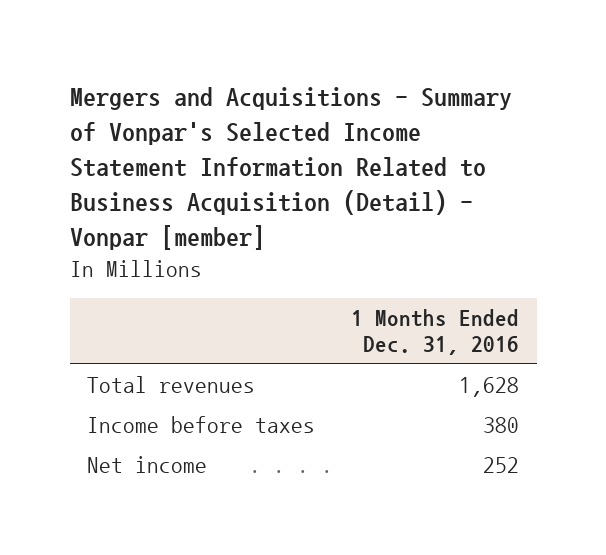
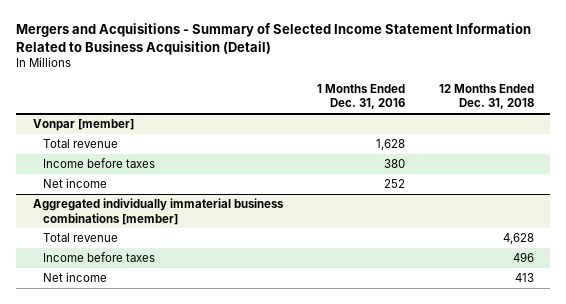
[69,86,512,251] Mergers and Acquisitions - Summary of Vonpar's Selected Income Statement Information Related to Business Acquisition (Detail) - Vonpar [member] -> [15,22,531,55] Mergers and Acquisitions - Summary of Selected Income Statement Information Related to Business Acquisition (Detail)
none -> [438,83,534,110] 12 Months Ended Dec. 31, 2018
none -> [32,119,134,132] Vonpar [member]
[87,376,256,394] Total revenues -> [42,139,118,149] Total revenue
none -> [32,198,284,225] Aggregated individually immaterial business combinations [member]
none -> [42,233,118,243] Total revenue
none -> [42,252,155,263] Income before taxes
none -> [42,272,107,283] Net income

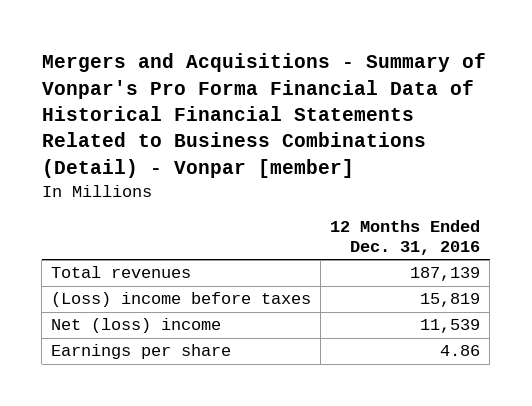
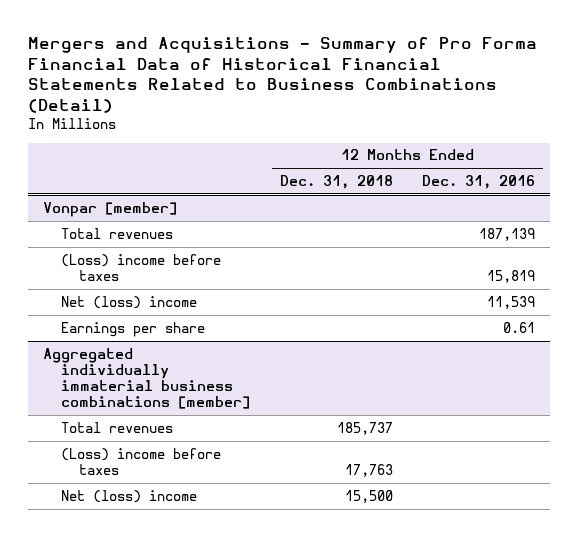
[41,53,486,178] Mergers and Acquisitions - Summary of Vonpar's Pro Forma Financial Data of Historical Financial Statements Related to Business Combinations (Detail) - Vonpar [member] -> [28,37,538,114] Mergers and Acquisitions - Summary of Pro Forma Financial Data of Historical Financial Statements Related to Business Combinations (Detail)
none -> [279,174,393,189] Dec. 31, 2018
none -> [43,201,178,217] Vonpar [member]
[440,345,481,357] 4.86 -> [503,321,536,333] 0.61
none -> [43,347,251,410] Aggregated individually immaterial business combinations [member]
none -> [61,421,174,433] Total revenues
none -> [61,447,222,475] (Loss) income before taxes
none -> [61,489,198,503] Net (loss) income

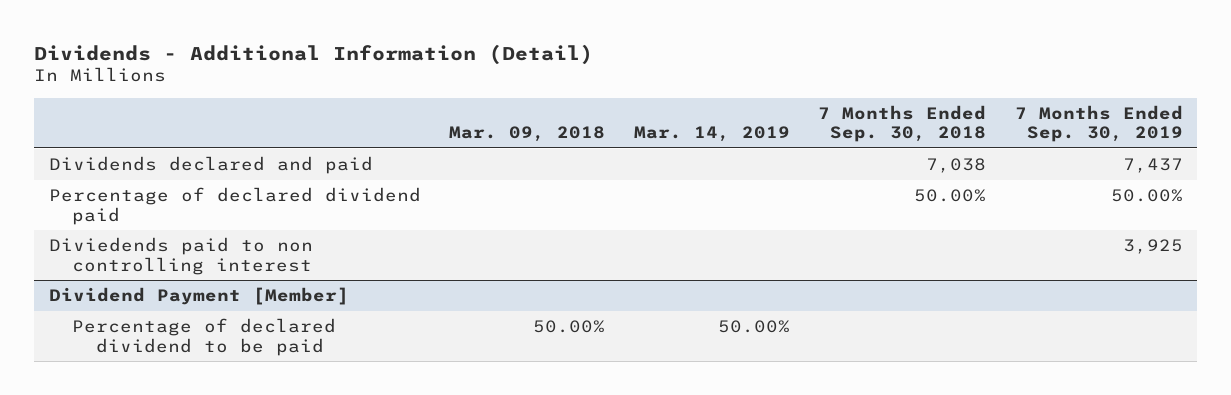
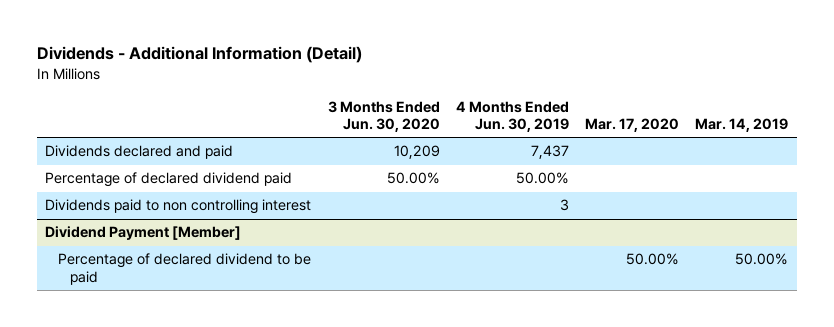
[449,126,606,143] Mar. 09, 2018 -> none
[818,104,987,143] 7 Months Ended Sep. 30, 2018 -> none
[1014,104,1183,143] 7 Months Ended Sep. 30, 2019 -> none
none -> [327,100,440,133] 3 Months Ended Jun. 30, 2020
none -> [455,100,569,133] 4 Months Ended Jun. 30, 2019
none -> [585,118,680,133] Mar. 17, 2020
[48,236,313,275] Diviedends paid to non controlling interest -> [45,199,312,215] Dividends paid to non controlling interest

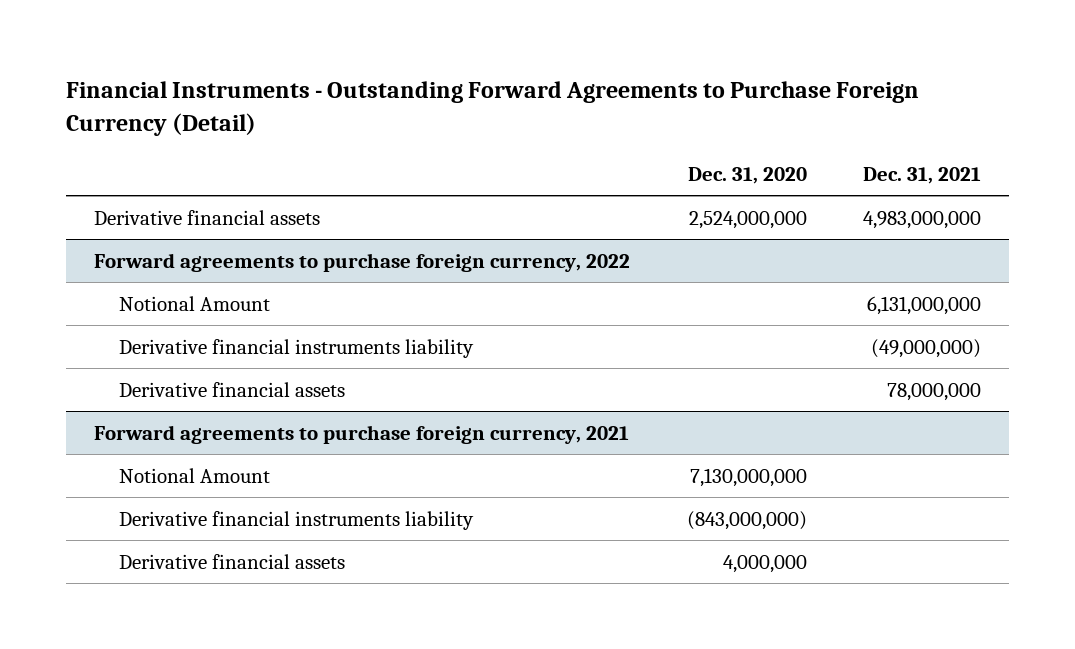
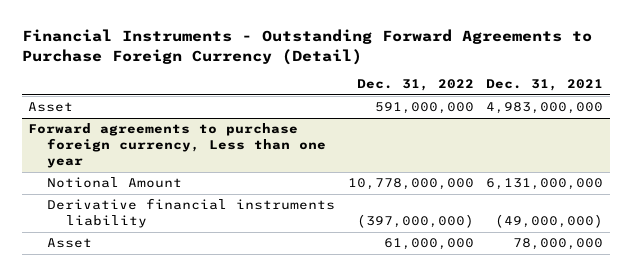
[687,166,807,184] Dec. 31, 2020 -> none
none -> [356,79,474,92] Dec. 31, 2022
[94,209,321,225] Derivative financial assets -> [27,102,73,113] Asset
[94,252,631,272] Forward agreements to purchase foreign currency, 2022 -> [27,123,327,169] Forward agreements to purchase foreign currency, Less than one year
[94,424,630,444] Forward agreements to purchase foreign currency, 2021 -> none
[119,467,271,483] Notional Amount -> none
[119,510,475,530] Derivative financial instruments liability -> none
[119,553,346,569] Derivative financial assets -> none
[119,381,346,397] Derivative financial assets -> [47,238,93,249] Asset

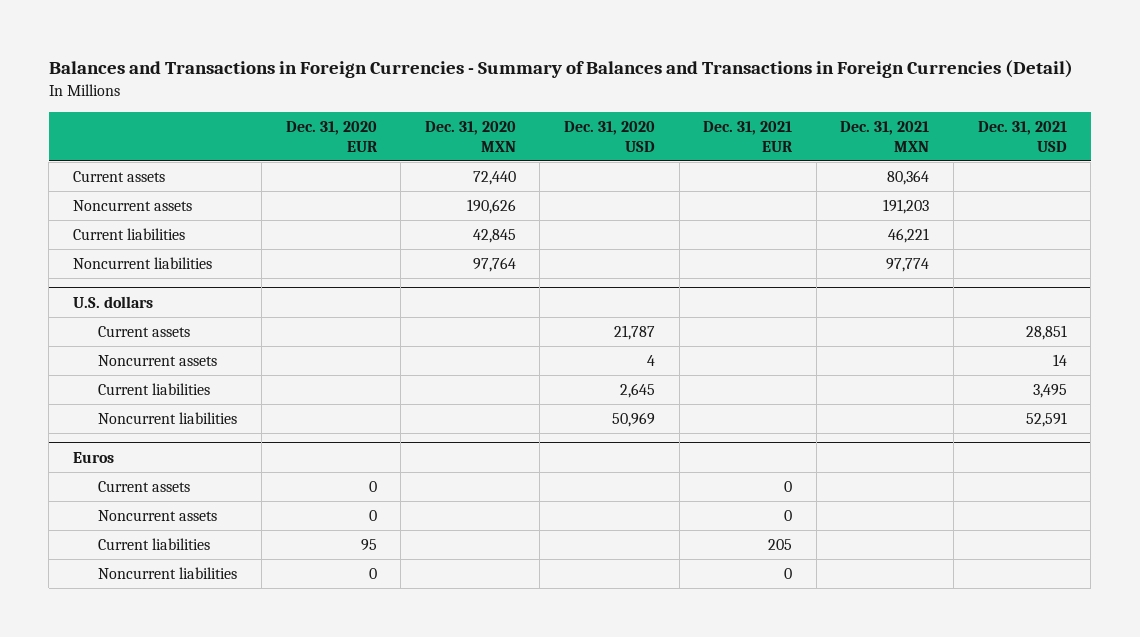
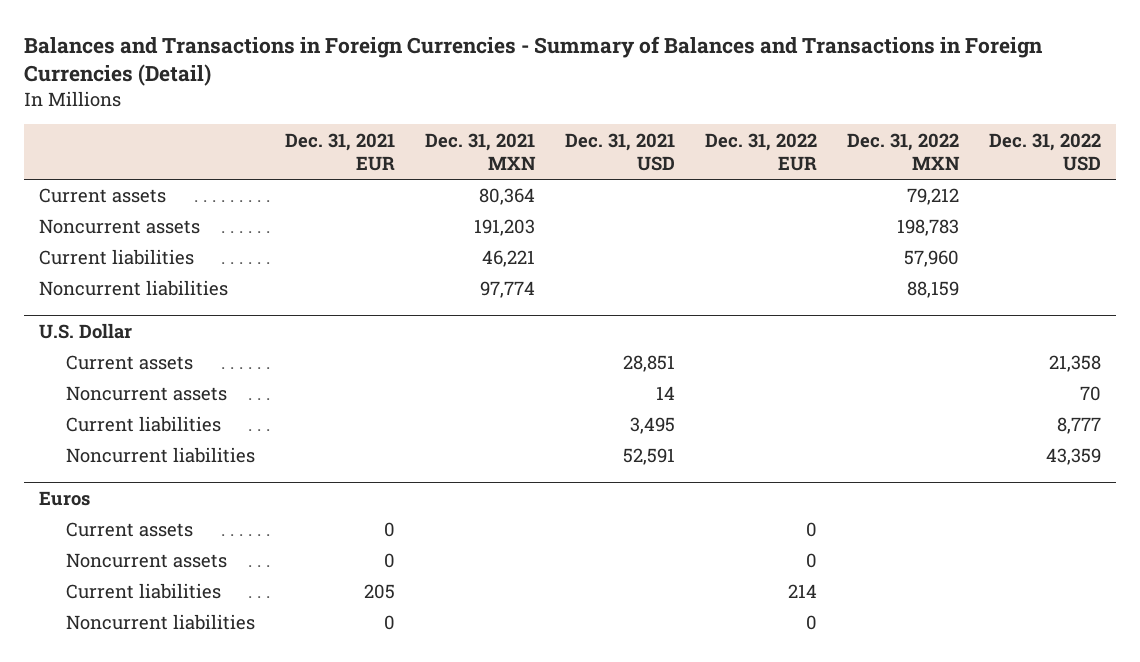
[285,120,378,152] Dec. 31, 2020 EUR -> none
[424,120,516,152] Dec. 31, 2020 MXN -> none
[563,120,655,152] Dec. 31, 2020 USD -> none
none -> [704,132,817,172] Dec. 31, 2022 EUR
none -> [846,132,960,171] Dec. 31, 2022 MXN
none -> [988,132,1101,172] Dec. 31, 2022 USD
[73,295,154,308] U.S. dollars -> [39,323,133,340] U.S. Dollar

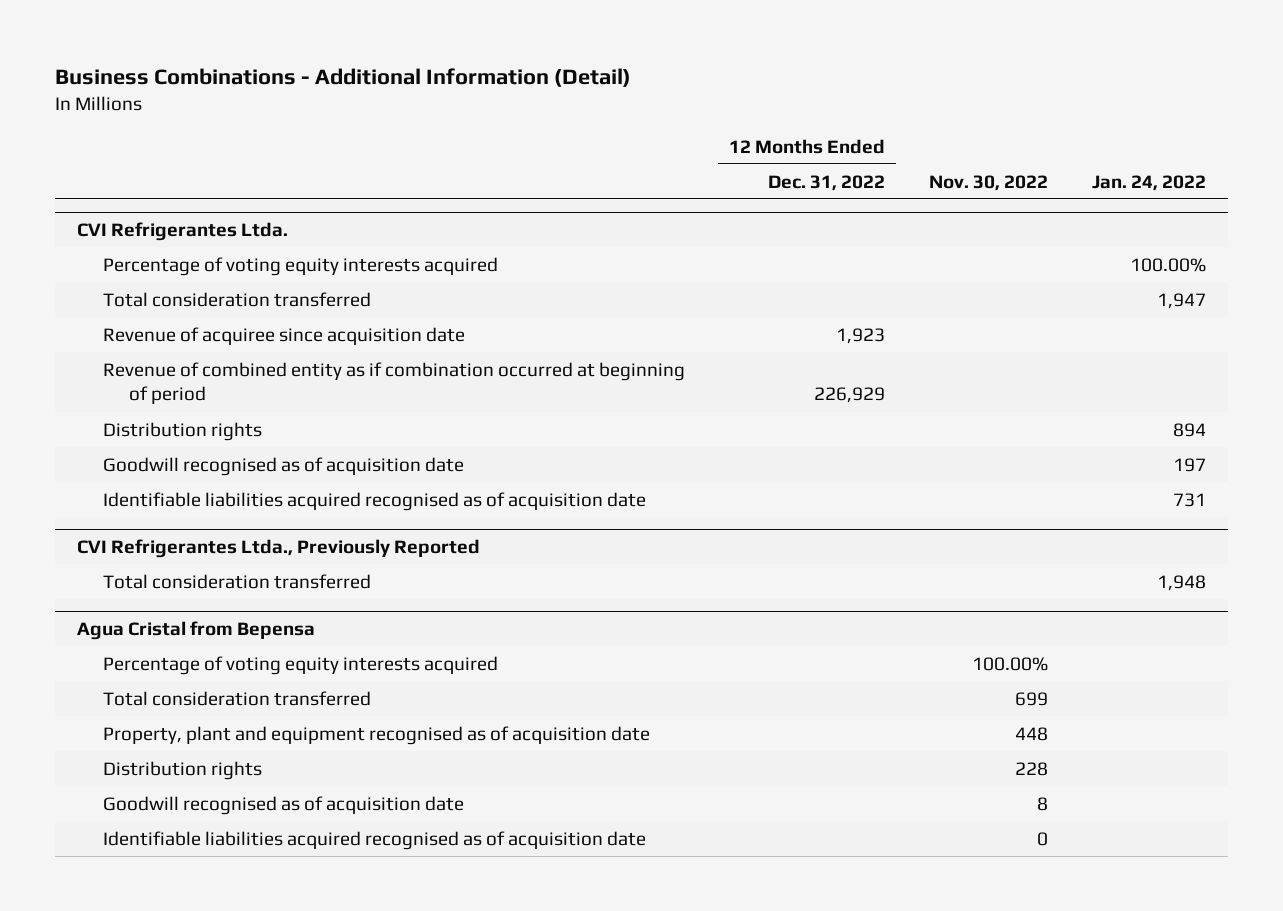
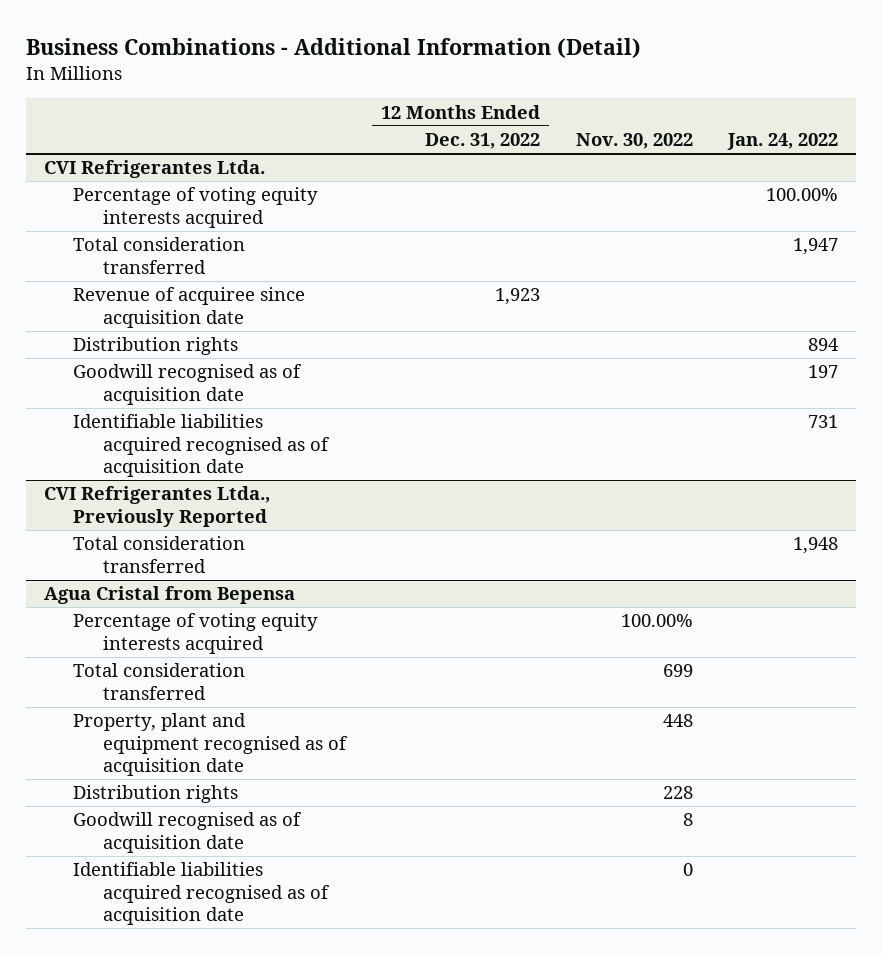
[102,361,685,405] Revenue of combined entity as if combination occurred at beginning of period -> none

